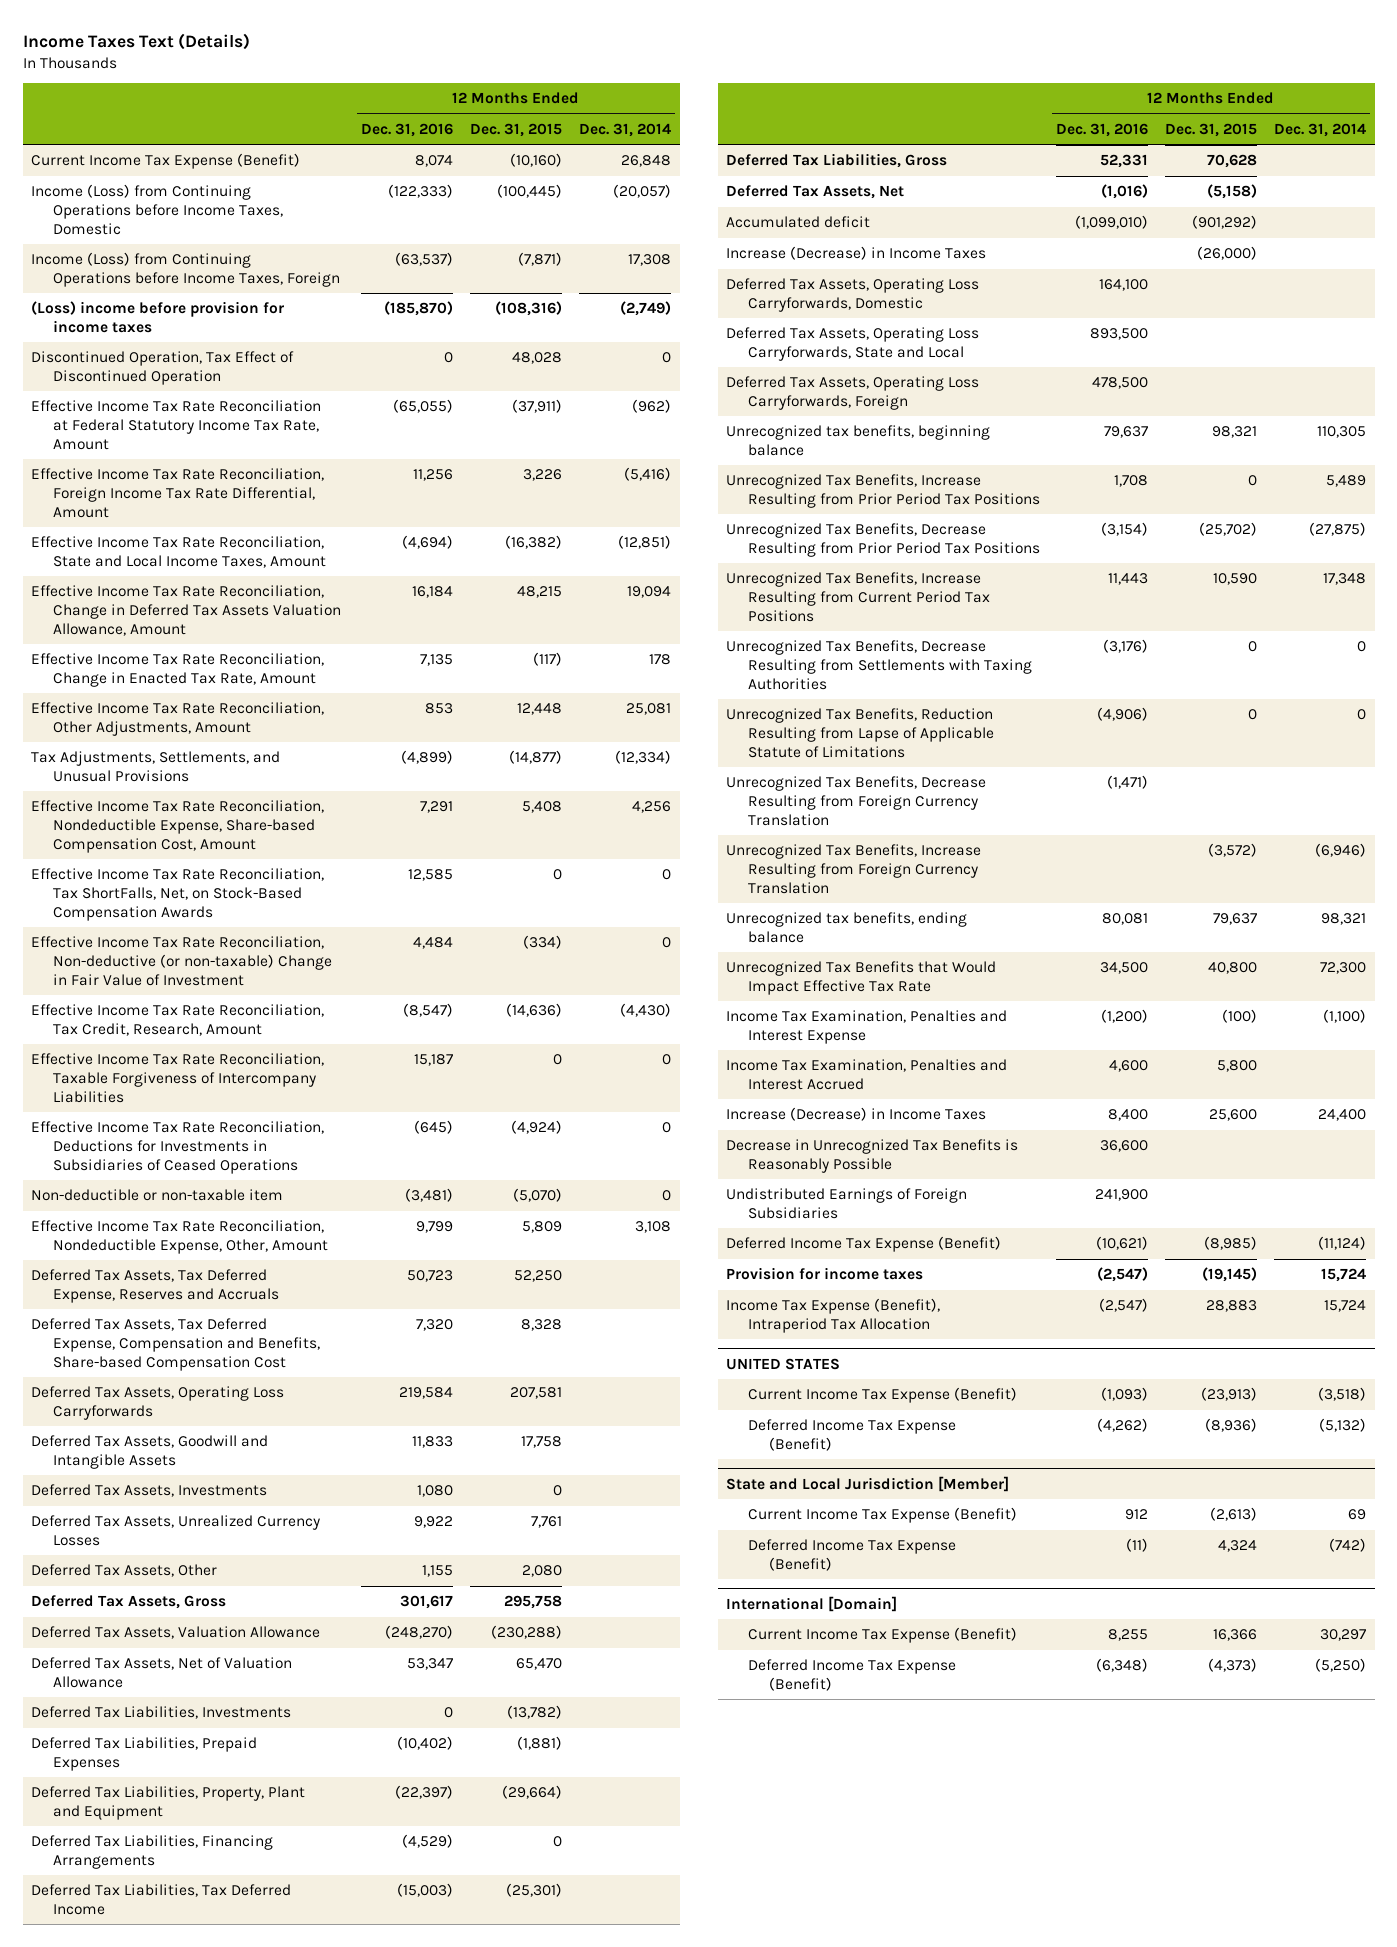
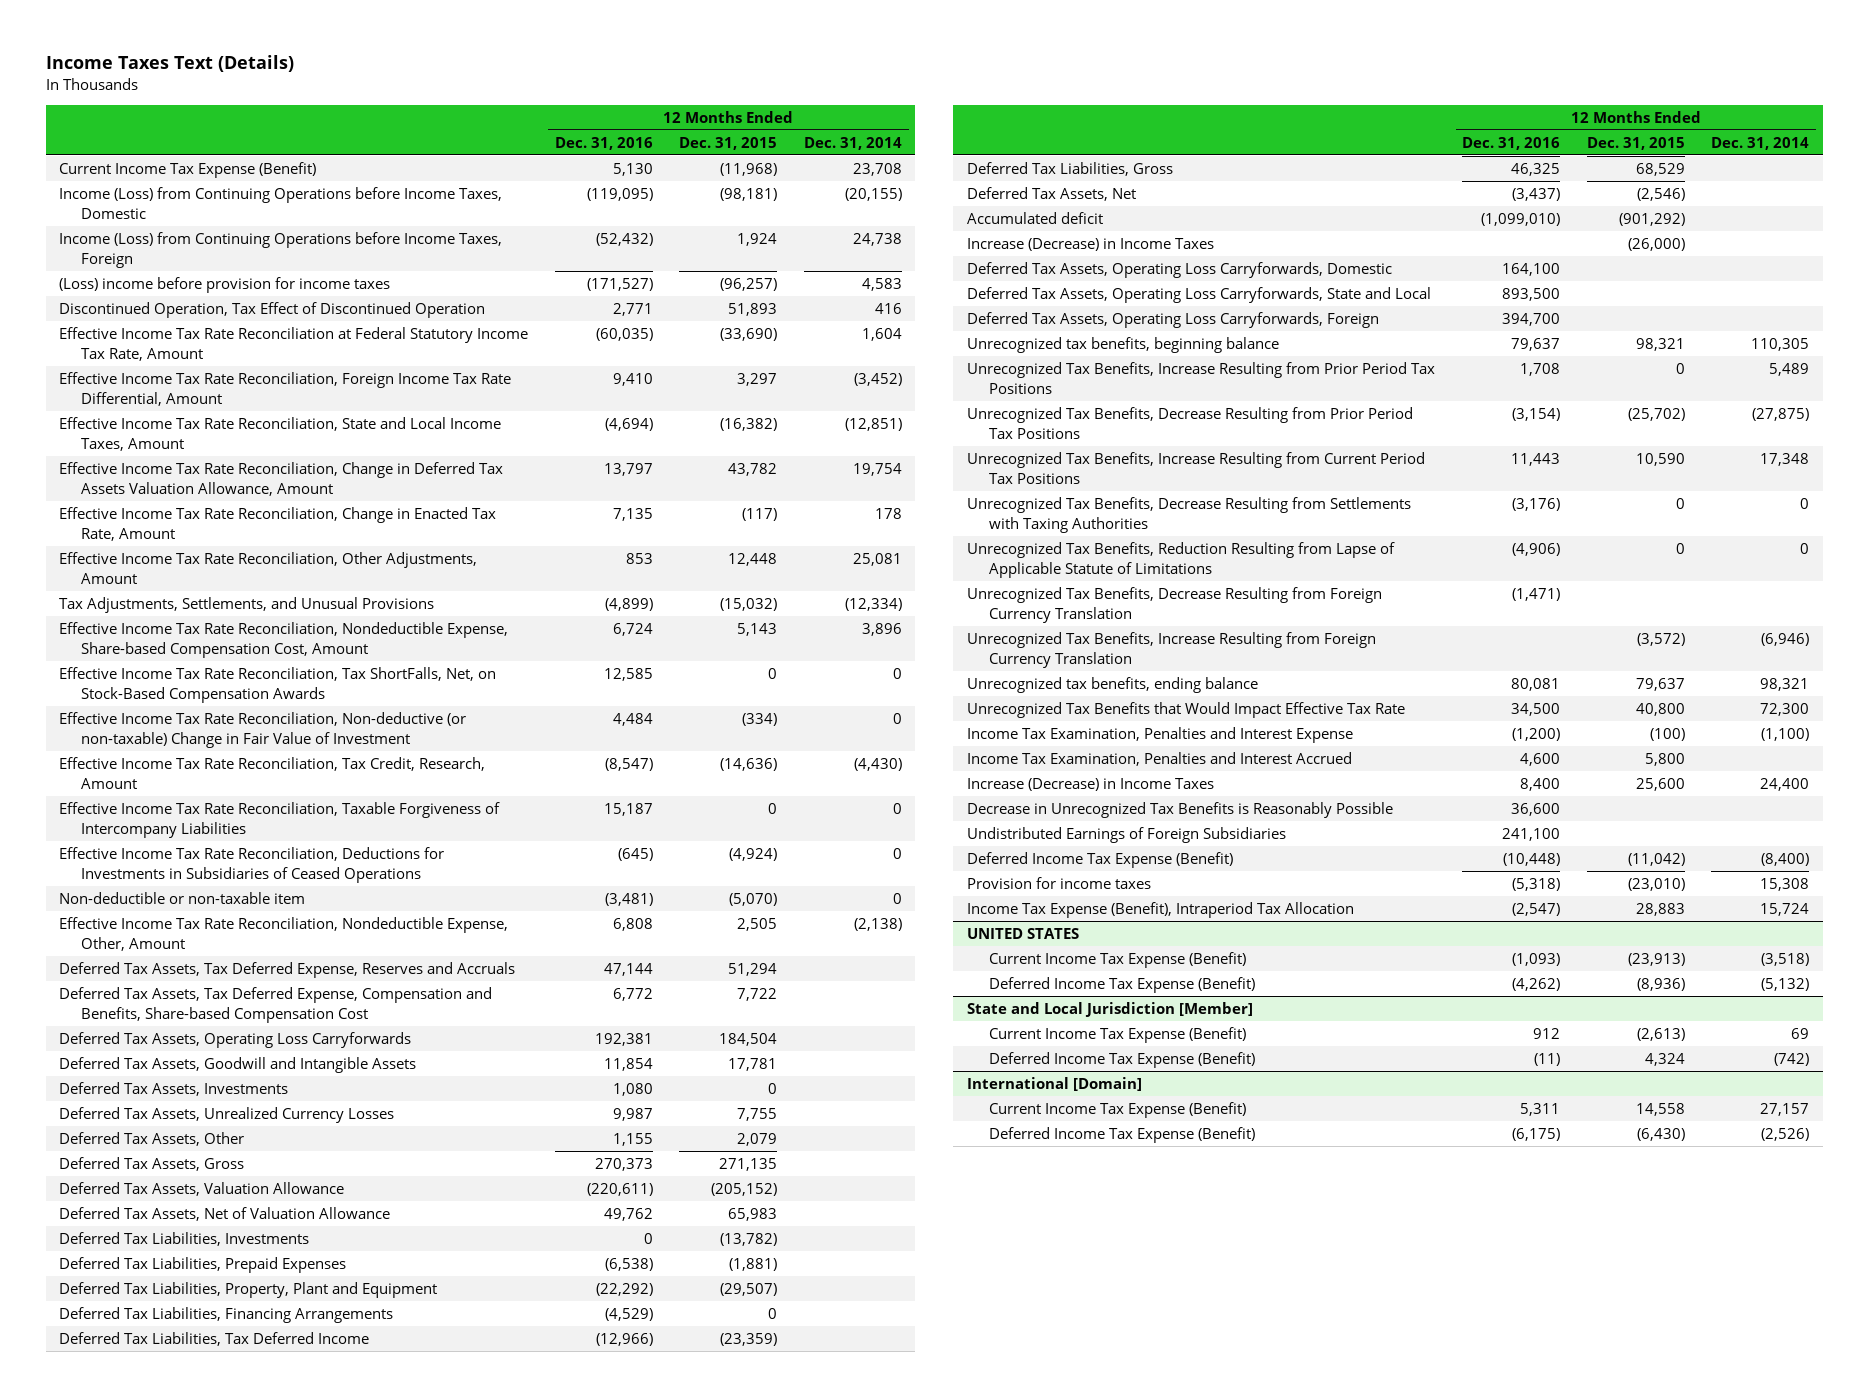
[415,155,454,168] 8,074 -> [612,162,653,176] 5,130
[510,153,563,168] (10,160) -> [720,162,778,176] (11,968)
[621,155,672,168] 26,848 -> [852,162,902,176] 23,708
[388,184,454,199] (122,333) -> [586,187,653,201] (119,095)
[497,184,563,199] (100,445) -> [720,187,778,201] (98,181)
[613,184,672,199] (20,057) -> [844,187,902,201] (20,155)
[395,252,454,267] (63,537) -> [595,232,653,246] (52,432)
[518,252,563,267] (7,871) -> [737,232,778,246] 1,924
[628,254,672,267] 17,308 -> [852,232,902,246] 24,738
[384,301,454,317] (185,870) -> [586,277,653,291] (171,527)
[495,301,563,317] (108,316) -> [720,277,778,291] (96,257)
[620,301,672,317] (2,749) -> [861,277,902,291] 4,583
[444,352,454,364] 0 -> [612,302,653,316] 2,771
[512,352,563,365] 48,028 -> [728,302,778,316] 51,893
[662,352,672,364] 0 -> [874,302,902,314] 416
[393,399,454,414] (65,055) -> [595,327,653,341] (60,035)
[512,399,563,414] (37,911) -> [720,327,778,341] (33,690)
[632,399,672,414] (962) -> [861,327,902,341] 1,604
[413,469,454,482] 11,256 -> [612,372,653,386] 9,410
[523,469,563,482] 3,226 -> [737,372,778,386] 3,297
[624,467,672,482] (5,416) -> [853,372,902,386] (3,452)
[412,586,454,599] 16,184 -> [603,462,653,476] 13,797
[517,586,563,599] 48,215 -> [728,462,778,476] 43,782
[627,586,672,599] 19,094 -> [852,462,902,476] 19,754
[509,750,563,765] (14,877) -> [720,597,778,611] (15,032)
[420,801,454,814] 7,291 -> [612,622,653,636] 6,724
[522,801,563,814] 5,408 -> [737,622,778,636] 5,143
[632,801,672,814] 4,256 -> [861,622,902,636] 3,896
[416,1221,454,1234] 9,799 -> [612,917,653,931] 6,808
[522,1221,563,1234] 5,809 -> [737,917,778,931] 2,505
[635,1221,672,1234] 3,108 -> [853,917,902,931] (2,138)
[407,1270,454,1283] 50,723 -> [603,962,653,976] 47,144
[514,1270,563,1283] 52,250 -> [728,962,778,976] 51,294
[416,1319,454,1332] 7,320 -> [612,987,653,1001] 6,772
[521,1319,563,1332] 8,328 -> [737,987,778,1001] 7,722
[399,1387,454,1400] 219,584 -> [594,1032,653,1046] 192,381
[510,1387,563,1400] 207,581 -> [719,1032,778,1046] 184,504
[412,1436,454,1449] 11,833 -> [603,1057,653,1071] 11,854
[521,1436,563,1449] 17,758 -> [728,1057,778,1071] 17,781
[414,1516,454,1529] 9,922 -> [612,1107,653,1121] 9,987
[531,1516,563,1529] 7,761 -> [737,1107,778,1121] 7,755
[522,1565,563,1578] 2,080 -> [737,1132,778,1146] 2,079
[400,1595,454,1610] 301,617 -> [594,1157,653,1171] 270,373
[504,1595,563,1610] 295,758 -> [719,1157,778,1171] 271,135
[385,1625,454,1640] (248,270) -> [586,1182,653,1196] (220,611)
[491,1625,563,1640] (230,288) -> [711,1182,778,1196] (205,152)
[407,1658,454,1671] 53,347 -> [603,1207,653,1221] 49,762
[516,1658,563,1671] 65,470 -> [728,1207,778,1221] 65,983
[397,1736,454,1751] (10,402) -> [604,1257,653,1271] (6,538)
[395,1785,454,1800] (22,397) -> [595,1282,653,1296] (22,292)
[502,1785,563,1800] (29,664) -> [720,1282,778,1296] (29,507)
[397,1883,454,1898] (15,003) -> [595,1332,653,1346] (12,966)
[506,1883,563,1898] (25,301) -> [720,1332,778,1346] (23,359)
[1100,154,1149,169] 52,331 -> [1511,162,1561,176] 46,325
[1207,154,1258,169] 70,628 -> [1635,162,1685,176] 68,529
[1101,184,1149,200] (1,016) -> [1512,187,1561,201] (3,437)
[1207,184,1258,200] (5,158) -> [1636,187,1685,201] (2,546)
[1092,377,1149,390] 478,500 -> [1502,312,1561,326] 394,700
[1095,1189,1149,1202] 241,900 -> [1502,827,1561,841] 241,100
[1096,1236,1149,1251] (10,621) -> [1503,852,1561,866] (10,448)
[1204,1236,1258,1251] (8,985) -> [1627,852,1685,866] (11,042)
[1318,1236,1367,1251] (11,124) -> [1761,852,1810,866] (8,400)
[1097,1267,1149,1283] (2,547) -> [1512,877,1561,891] (5,318)
[1202,1267,1258,1283] (19,145) -> [1627,877,1685,891] (23,010)
[1321,1268,1367,1283] 15,724 -> [1760,877,1810,891] 15,308
[1108,1629,1149,1642] 8,255 -> [1520,1102,1561,1116] 5,311
[1213,1629,1258,1642] 16,366 -> [1635,1102,1685,1116] 14,558
[1320,1629,1367,1642] 30,297 -> [1760,1102,1810,1116] 27,157
[1096,1658,1149,1673] (6,348) -> [1512,1127,1561,1141] (6,175)
[1208,1658,1258,1673] (4,373) -> [1636,1127,1685,1141] (6,430)
[1315,1658,1367,1673] (5,250) -> [1761,1127,1810,1141] (2,526)

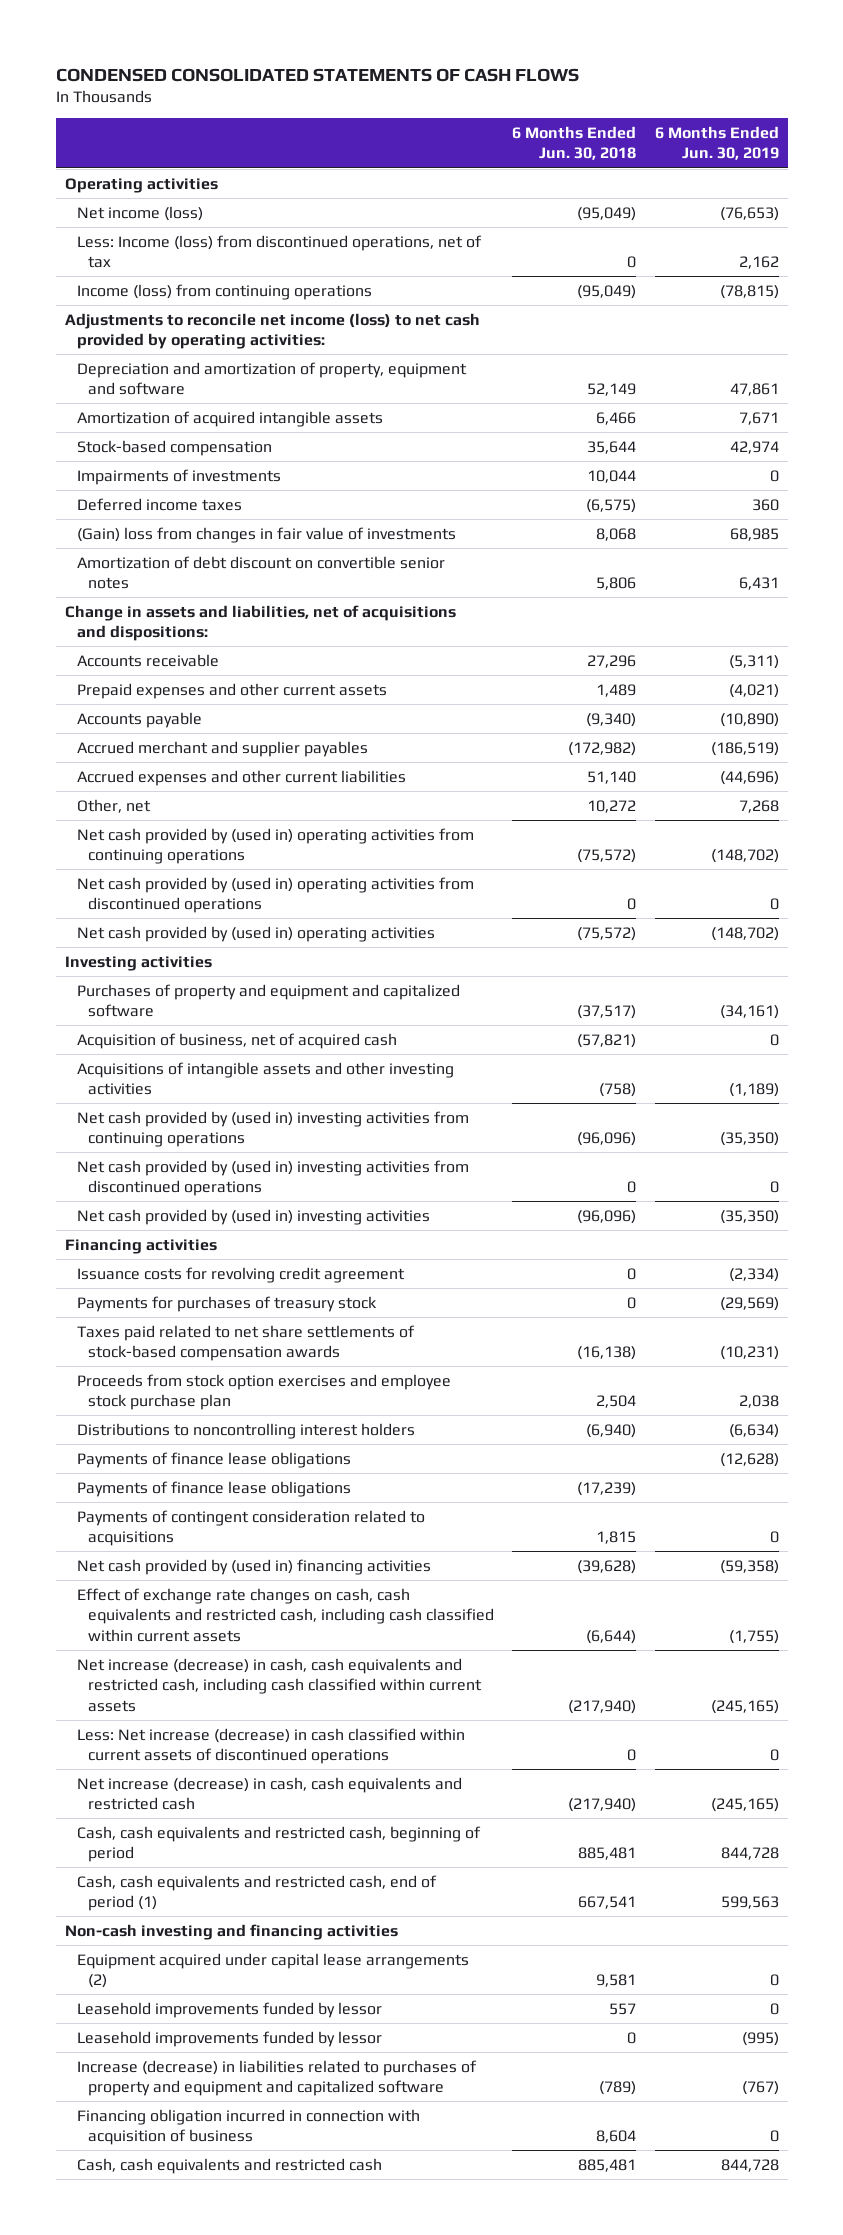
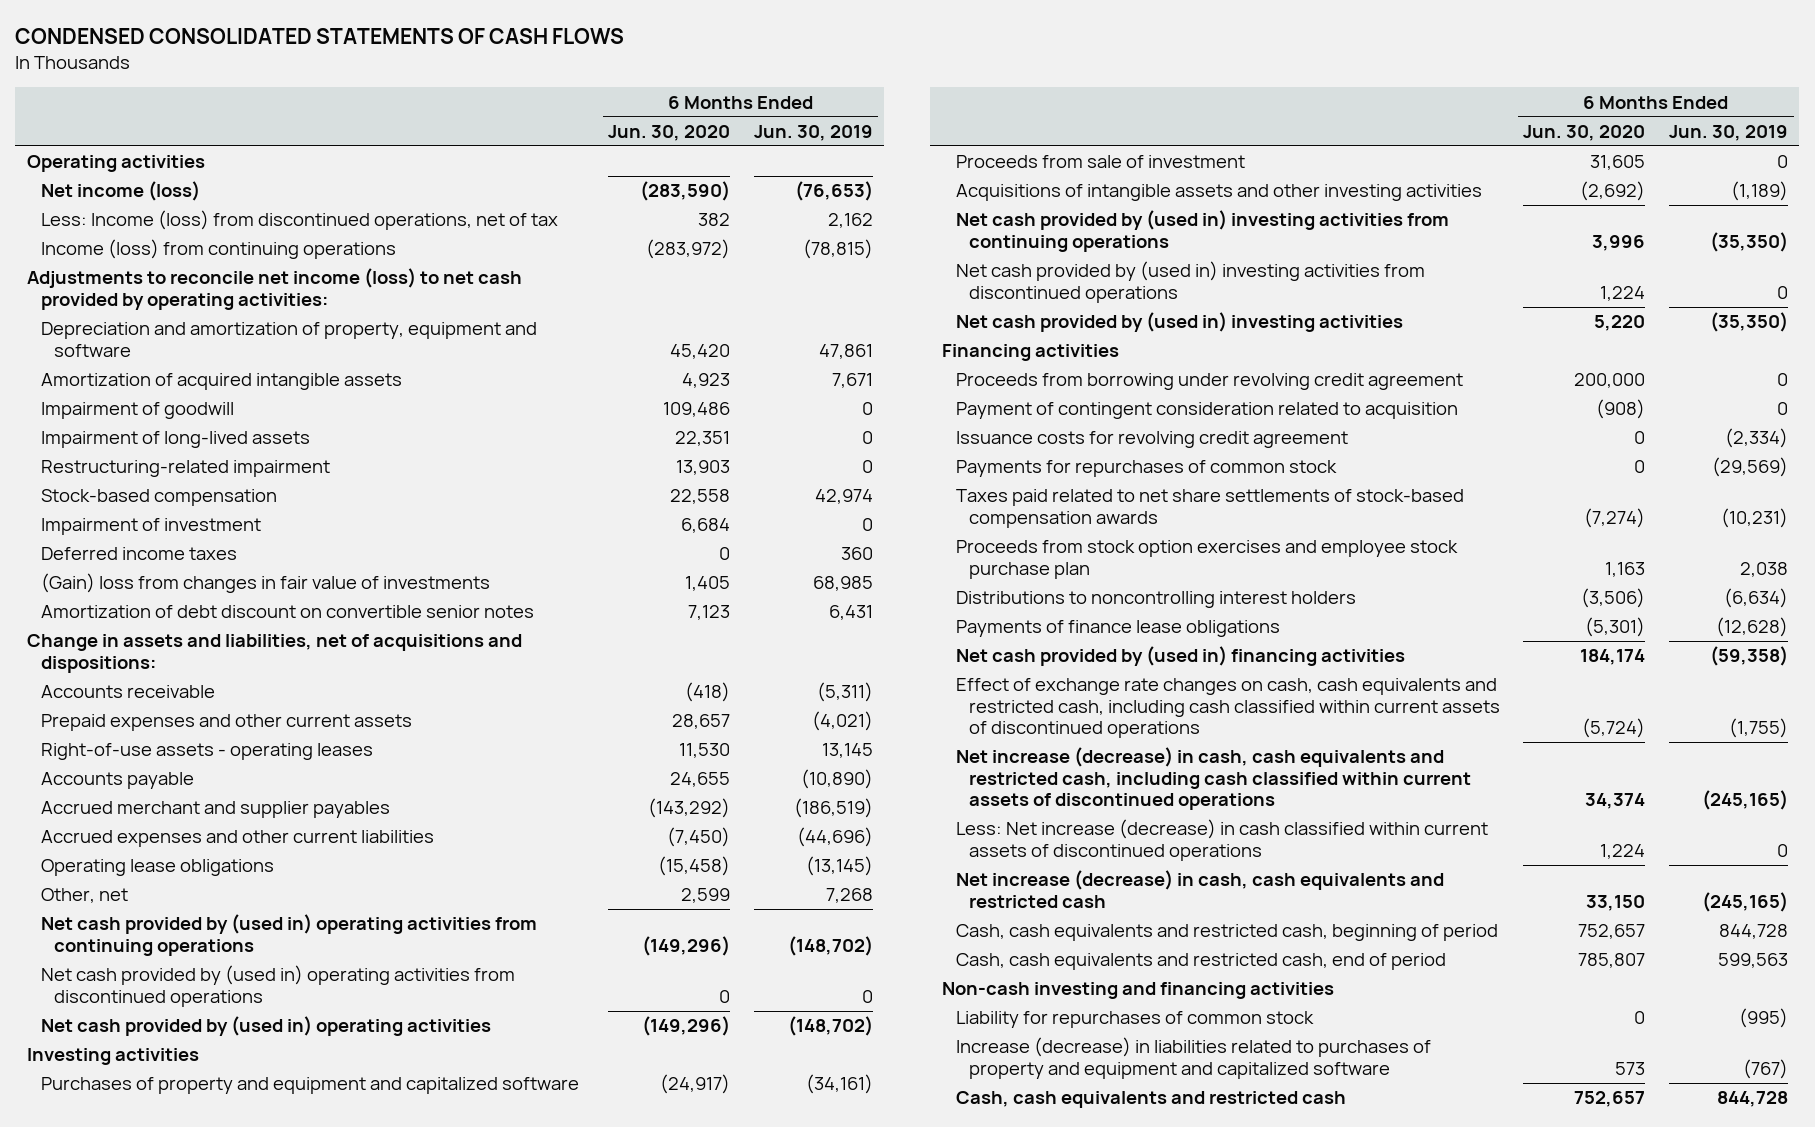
[512,125,637,161] 6 Months Ended Jun. 30, 2018 -> none
none -> [608,125,731,142] Jun. 30, 2020
none -> [40,402,234,420] Impairment of goodwill
none -> [40,431,310,449] Impairment of long-lived assets
none -> [40,460,330,478] Restructuring-related impairment
[76,468,281,485] Impairments of investments -> [40,518,261,536] Impairment of investment
none -> [40,743,373,761] Right-of-use assets - operating leases
none -> [40,859,274,877] Operating lease obligations
[76,1032,397,1049] Acquisition of business, net of acquired cash -> none
none -> [955,155,1245,169] Proceeds from sale of investment
none -> [955,373,1463,391] Proceeds from borrowing under revolving credit agreement
none -> [955,402,1458,420] Payment of contingent consideration related to acquisition
[76,1295,377,1312] Payments for purchases of treasury stock -> [955,460,1337,478] Payments for repurchases of common stock
[76,1480,351,1497] Payments of finance lease obligations -> none
[76,1509,425,1547] Payments of contingent consideration related to acquisitions -> none
[76,1587,495,1642] Effect of exchange rate changes on cash, cash equivalents and restricted cash, including cash classified within current assets -> [955,678,1501,739] Effect of exchange rate changes on cash, cash equivalents and restricted cash, including cash classified within current assets of discontinued operations
[76,1657,483,1712] Net increase (decrease) in cash, cash equivalents and restricted cash, including cash classified within current assets -> [955,747,1472,811] Net increase (decrease) in cash, cash equivalents and restricted cash, including cash classified within current assets of discontinued operations
[76,1874,437,1912] Cash, cash equivalents and restricted cash, end of period (1) -> [955,953,1446,971] Cash, cash equivalents and restricted cash, end of period
[76,1952,469,1989] Equipment acquired under capital lease arrangements (2) -> none
[76,2001,382,2018] Leasehold improvements funded by lessor -> none
[76,2030,382,2047] Leasehold improvements funded by lessor -> [955,1011,1314,1029] Liability for repurchases of common stock
[76,2108,420,2146] Financing obligation incurred in connection with acquisition of business -> none

